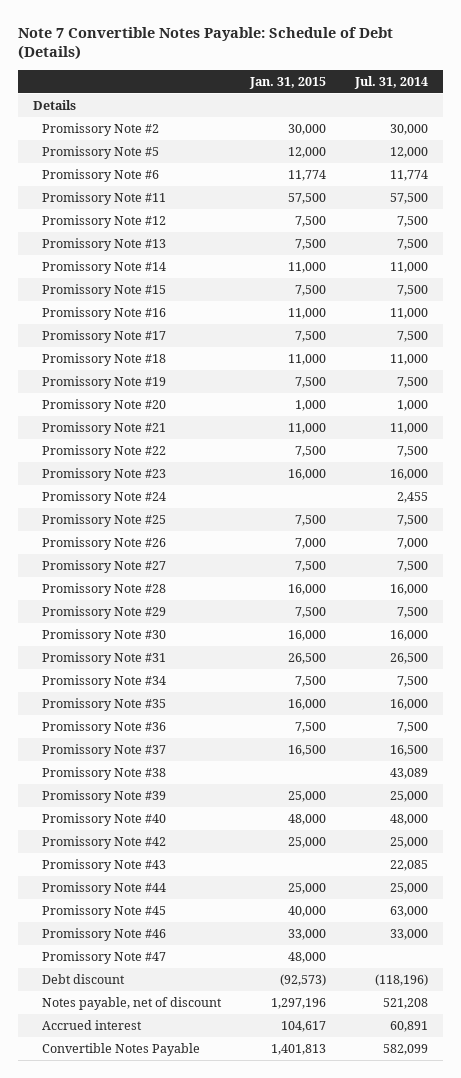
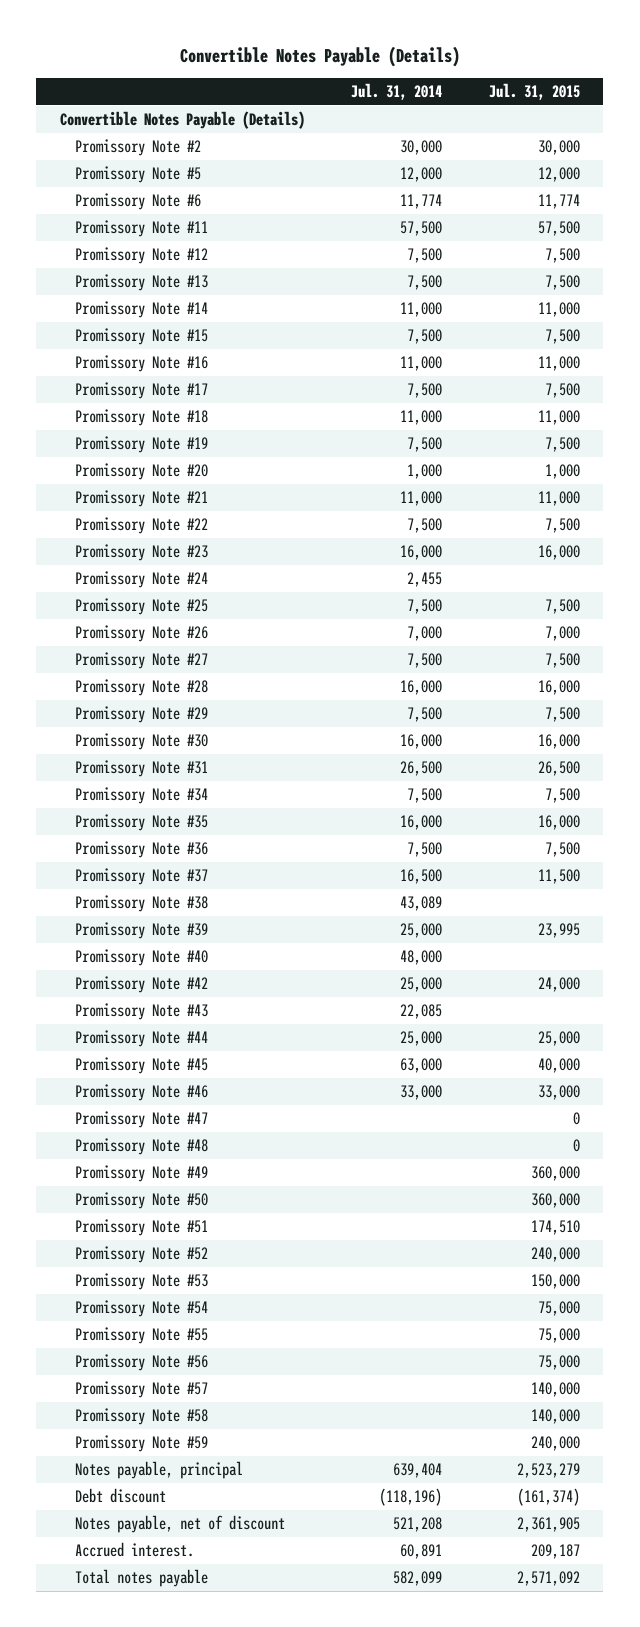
[18,26,394,61] Note 7 Convertible Notes Payable: Schedule of Debt (Details) -> [179,45,460,67] Convertible Notes Payable (Details)
[249,76,327,89] Jan. 31, 2015 -> none
none -> [489,83,581,101] Jul. 31, 2015
[32,99,76,110] Details -> none
none -> [59,111,305,130] Convertible Notes Payable (Details)
none -> [74,1138,208,1156] Promissory Note #48
none -> [74,1165,208,1183] Promissory Note #49
none -> [74,1192,208,1210] Promissory Note #50
none -> [74,1219,208,1237] Promissory Note #51
none -> [74,1246,208,1264] Promissory Note #52
none -> [74,1273,208,1291] Promissory Note #53
none -> [74,1300,208,1318] Promissory Note #54
none -> [74,1327,208,1345] Promissory Note #55
none -> [74,1354,208,1372] Promissory Note #56
none -> [74,1381,208,1399] Promissory Note #57
none -> [74,1408,208,1426] Promissory Note #58
none -> [74,1435,208,1453] Promissory Note #59
none -> [74,1461,243,1480] Notes payable, principal
[42,1019,143,1030] Accrued interest -> [74,1542,194,1558] Accrued interest.
[42,1042,201,1056] Convertible Notes Payable -> [74,1569,208,1588] Total notes payable

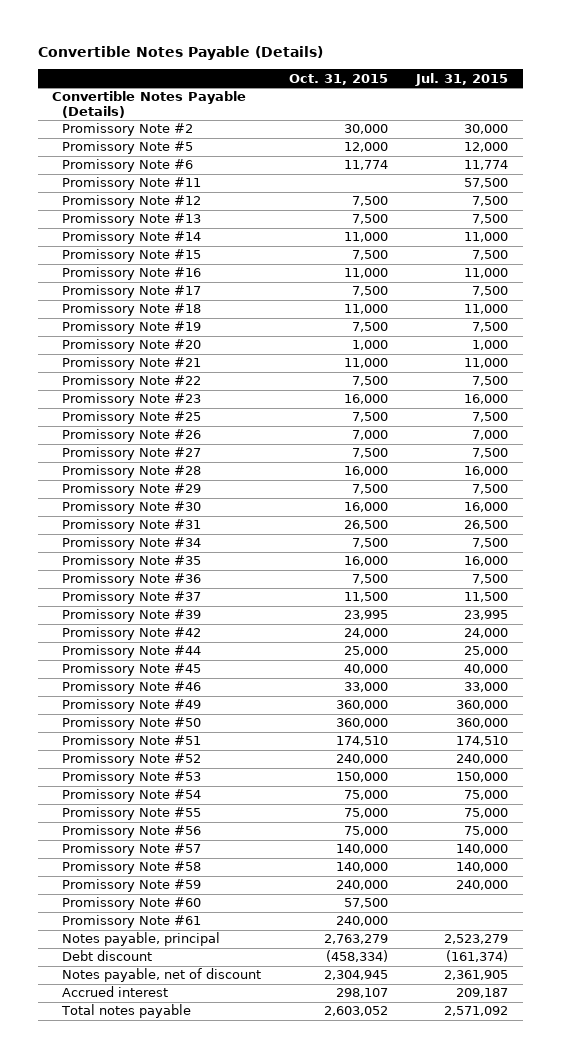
[351,83,443,101] Jul. 31, 2014 -> none
none -> [289,73,389,85] Oct. 31, 2015
[74,571,208,589] Promissory Note #24 -> none
[74,895,208,913] Promissory Note #38 -> none
[74,949,208,967] Promissory Note #40 -> none
[74,1003,208,1021] Promissory Note #43 -> none
[74,1111,208,1129] Promissory Note #47 -> none
[74,1138,208,1156] Promissory Note #48 -> none
none -> [62,897,202,911] Promissory Note #60
none -> [62,915,202,929] Promissory Note #61
[74,1542,194,1558] Accrued interest. -> [62,986,169,998] Accrued interest

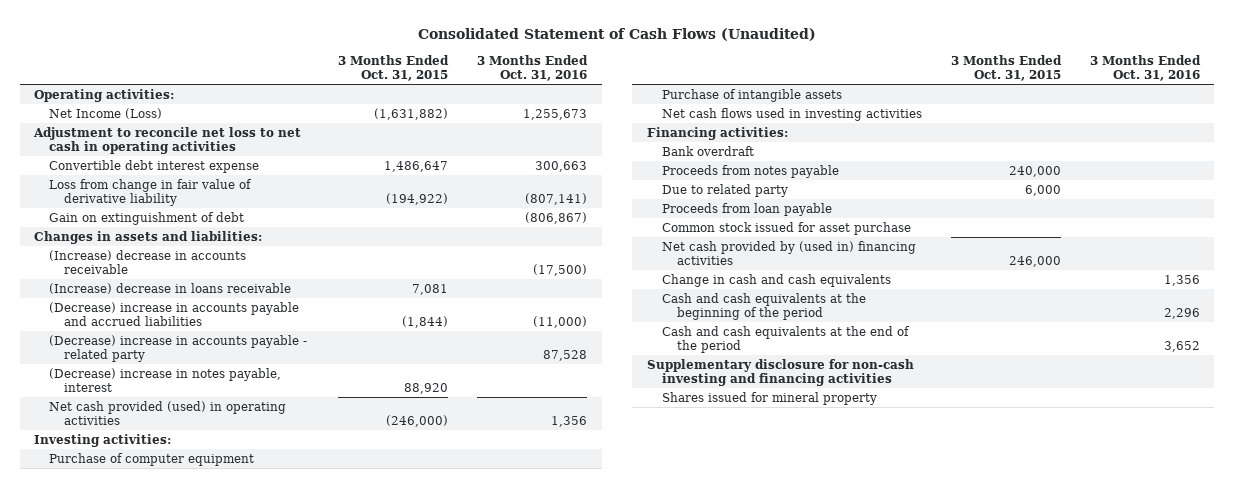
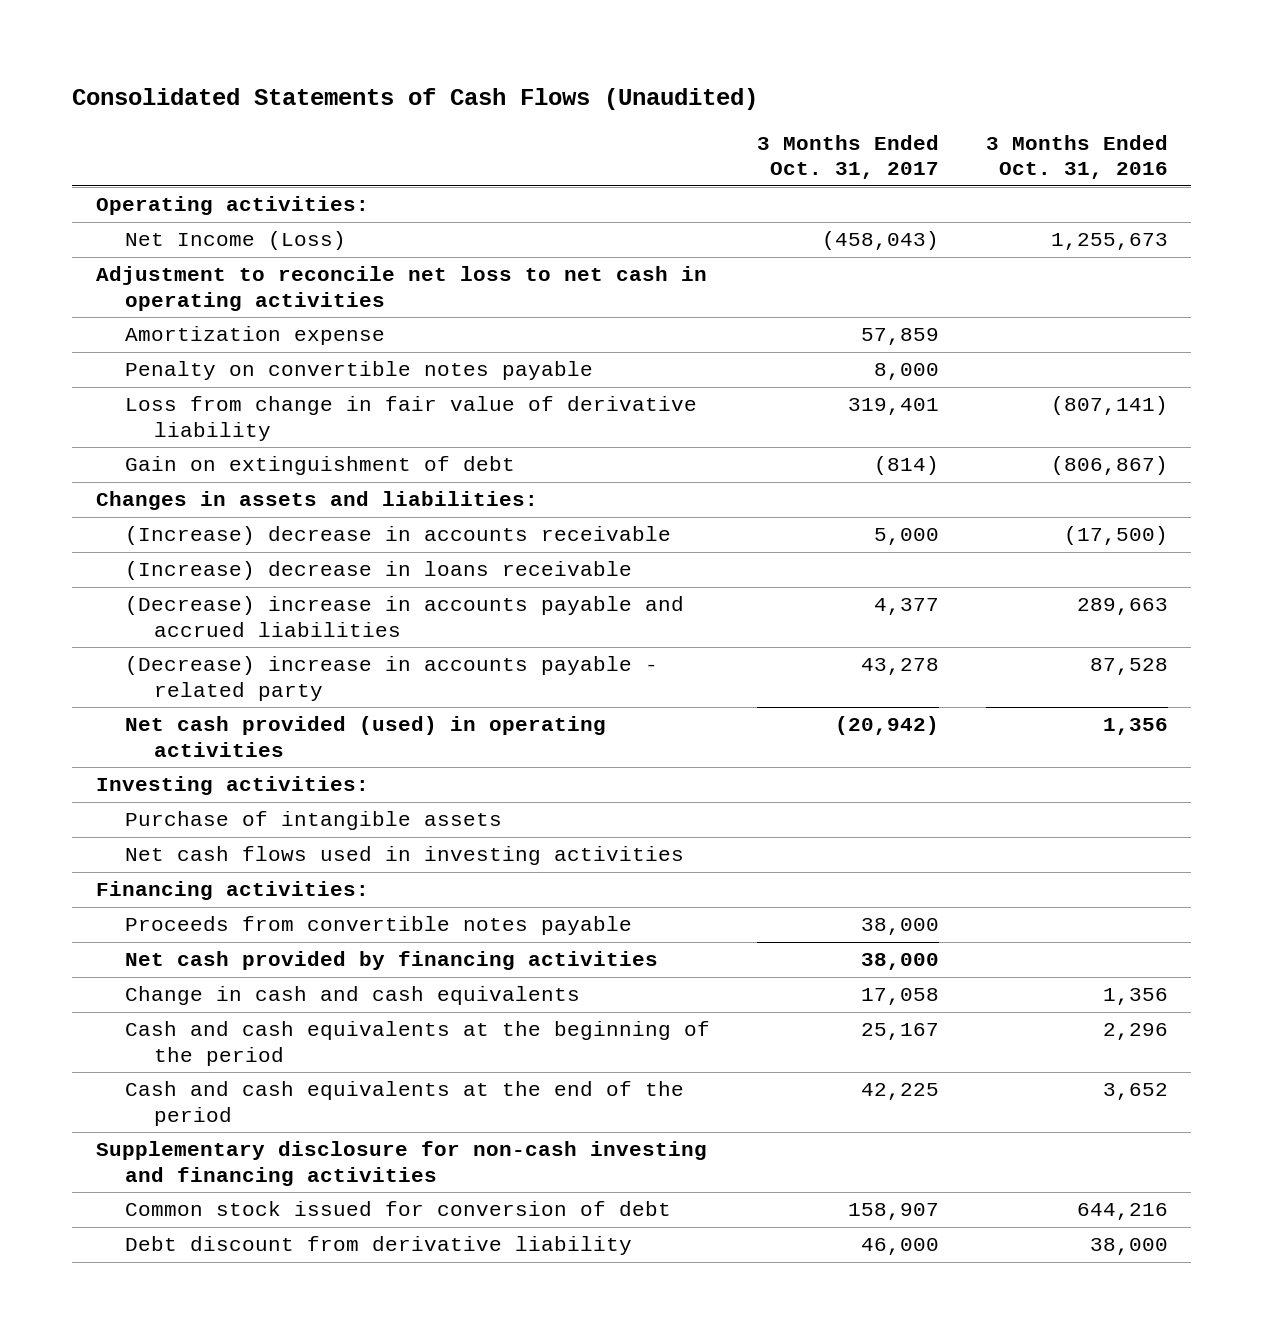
[418,27,817,41] Consolidated Statement of Cash Flows (Unaudited) -> [72,87,759,110] Consolidated Statements of Cash Flows (Unaudited)
[338,54,450,82] 3 Months Ended Oct. 31, 2015 -> none
none -> [756,134,939,179] 3 Months Ended Oct. 31, 2017
[49,159,260,173] Convertible debt interest expense -> none
none -> [125,326,386,346] Amortization expense
none -> [125,361,594,381] Penalty on convertible notes payable
[533,316,588,329] (11,000) -> [1076,598,1168,616] 289,663
[49,367,282,393] (Decrease) increase in notes payable, interest -> none
[49,452,255,466] Purchase of computer equipment -> none
[661,145,754,156] Bank overdraft -> none
[661,183,788,197] Due to related party -> none
[661,202,832,216] Proceeds from loan payable -> none
[661,221,911,235] Common stock issued for asset purchase -> none
[661,164,839,178] Proceeds from notes payable -> [125,916,633,936] Proceeds from convertible notes payable
[661,240,916,266] Net cash provided by (used in) financing activities -> [125,951,659,971] Net cash provided by financing activities
[661,391,877,405] Shares issued for mineral property -> none
none -> [125,1201,672,1217] Common stock issued for conversion of debt
none -> [125,1236,633,1256] Debt discount from derivative liability

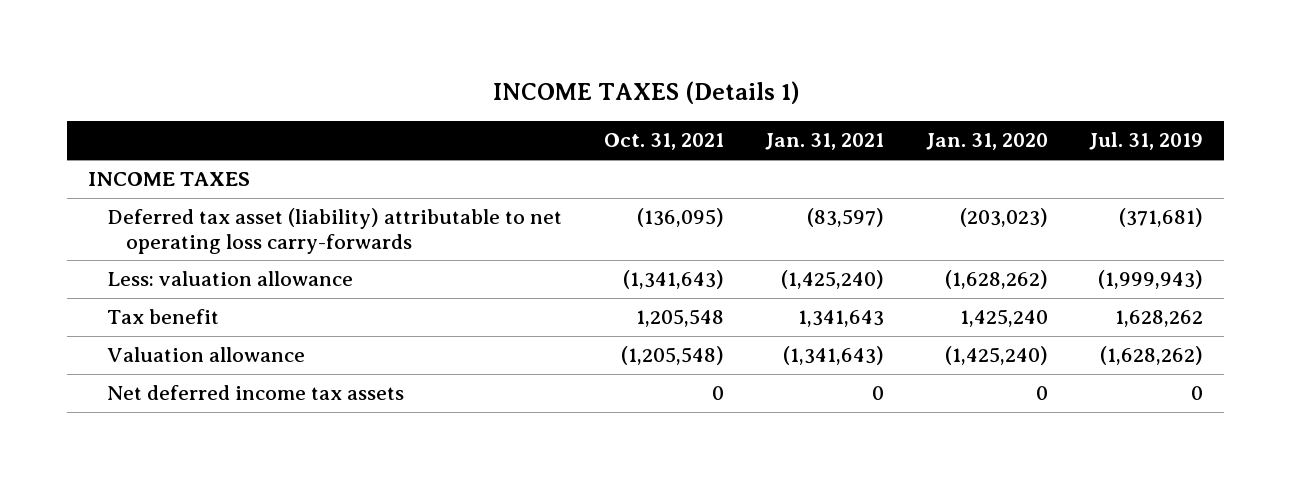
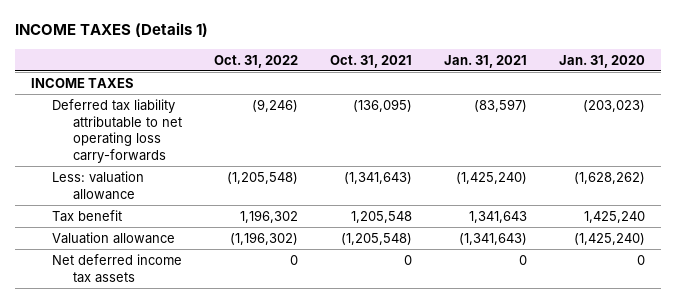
[1089,132,1204,151] Jul. 31, 2019 -> none
none -> [214,54,299,68] Oct. 31, 2022
[107,208,563,254] Deferred tax asset (liability) attributable to net operating loss carry-forwards -> [51,98,183,163] Deferred tax liability attributable to net operating loss carry-forwards

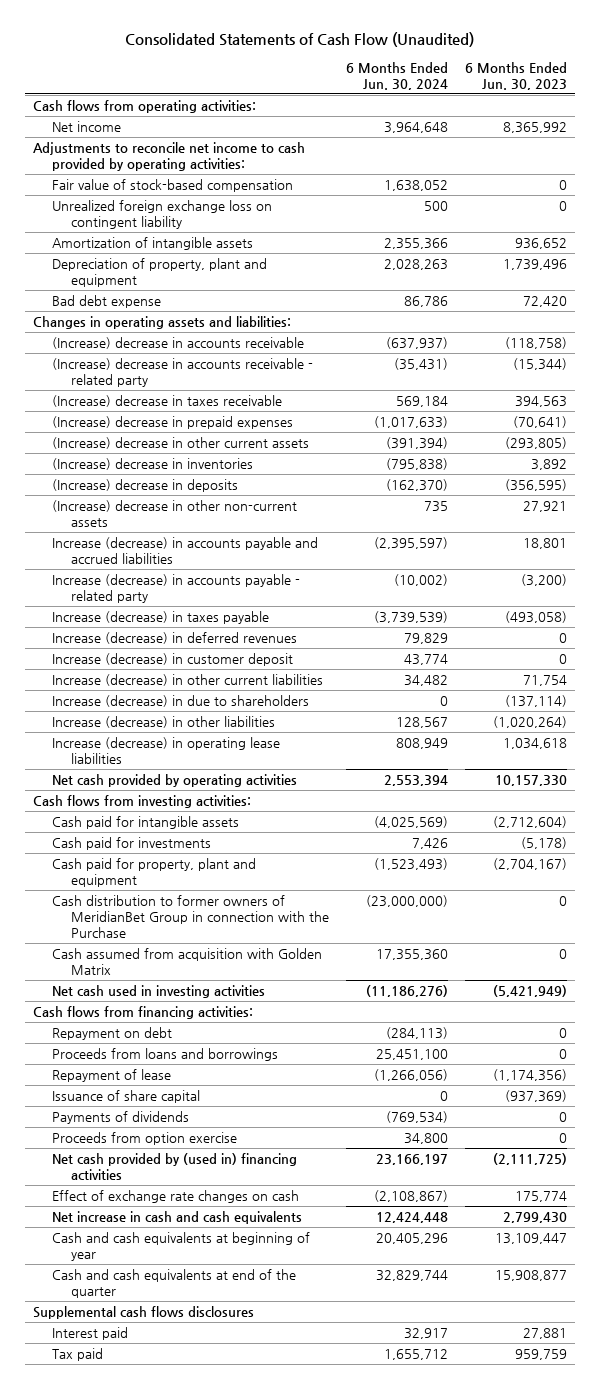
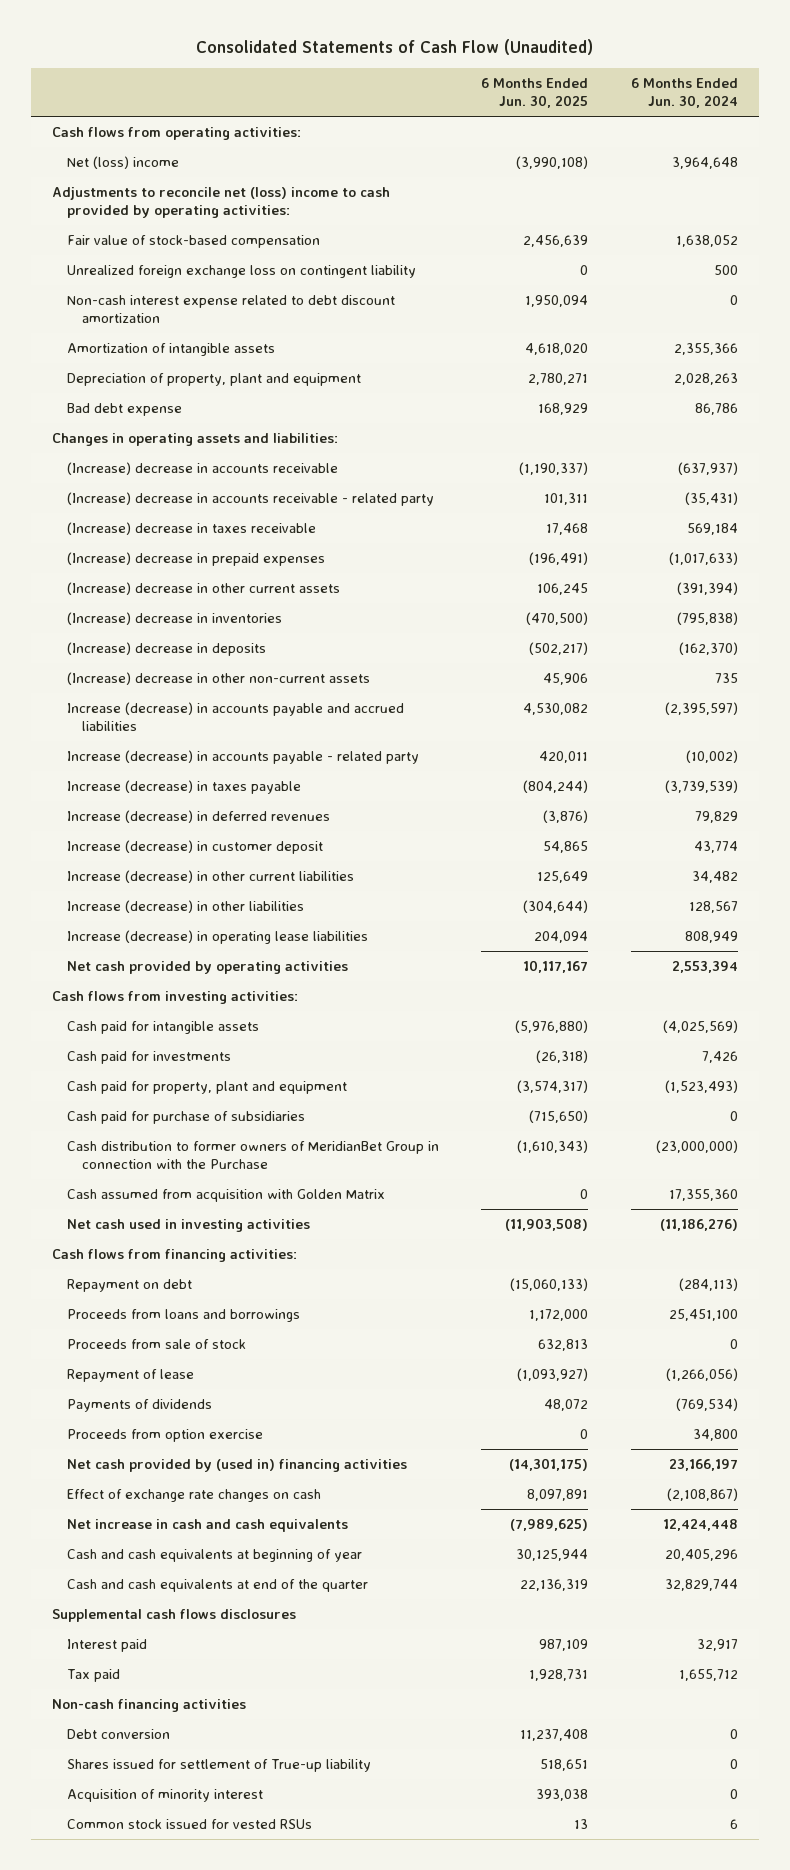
[464,61,567,90] 6 Months Ended Jun. 30, 2023 -> none
none -> [481,77,589,109] 6 Months Ended Jun. 30, 2025
[52,120,122,132] Net income -> [66,155,179,169] Net (loss) income
[33,141,306,171] Adjustments to reconcile net income to cash provided by operating activities: -> [51,186,390,219] Adjustments to reconcile net (loss) income to cash provided by operating activities:
none -> [66,294,395,324] Non-cash interest expense related to debt discount amortization
[52,694,310,707] Increase (decrease) in due to shareholders -> none
none -> [66,1110,305,1124] Cash paid for purchase of subsidiaries
none -> [66,1338,246,1349] Proceeds from sale of stock
[52,1089,201,1103] Issuance of share capital -> none
none -> [51,1698,246,1712] Non-cash financing activities
none -> [66,1728,170,1739] Debt conversion
none -> [66,1758,371,1772] Shares issued for settlement of True-up liability
none -> [66,1788,263,1802] Acquisition of minority interest
none -> [66,1818,312,1829] Common stock issued for vested RSUs

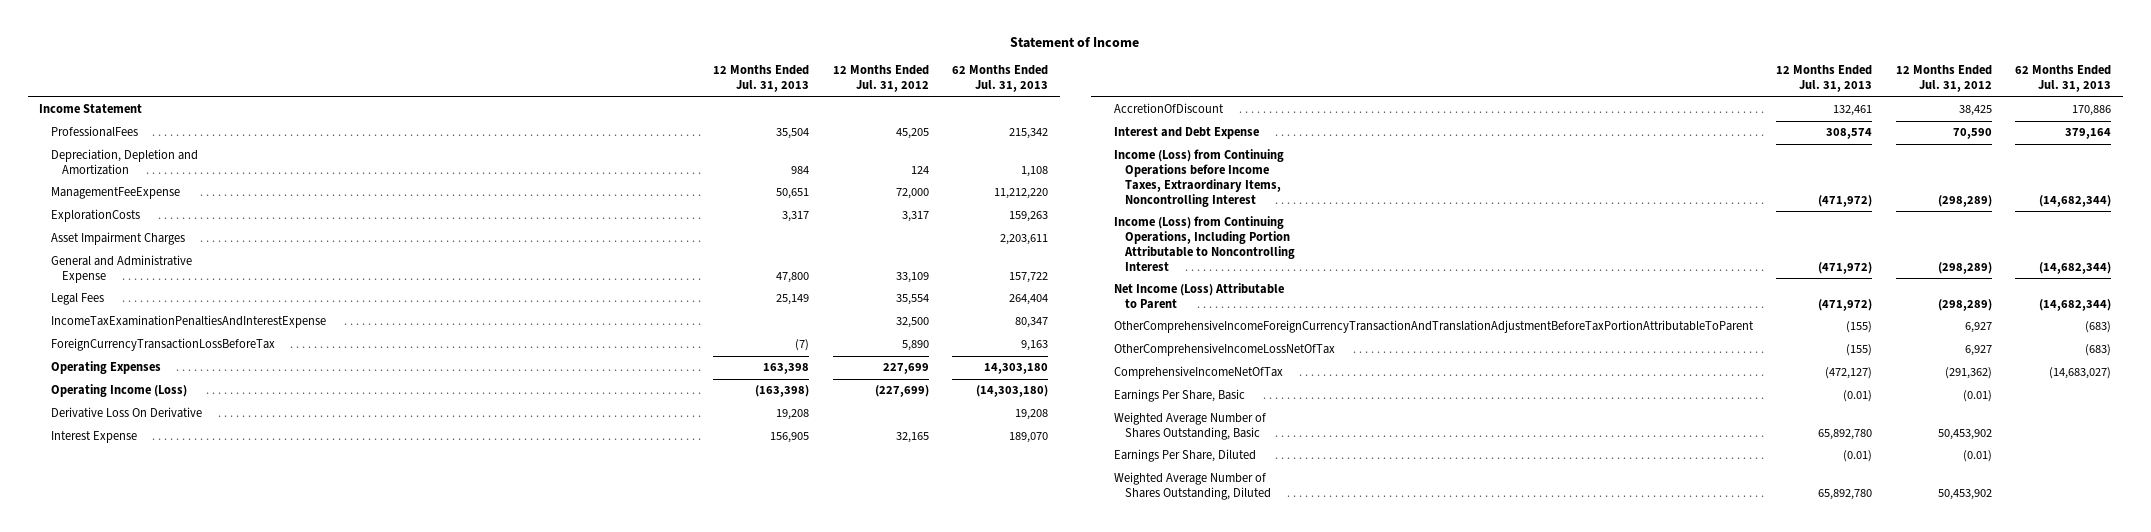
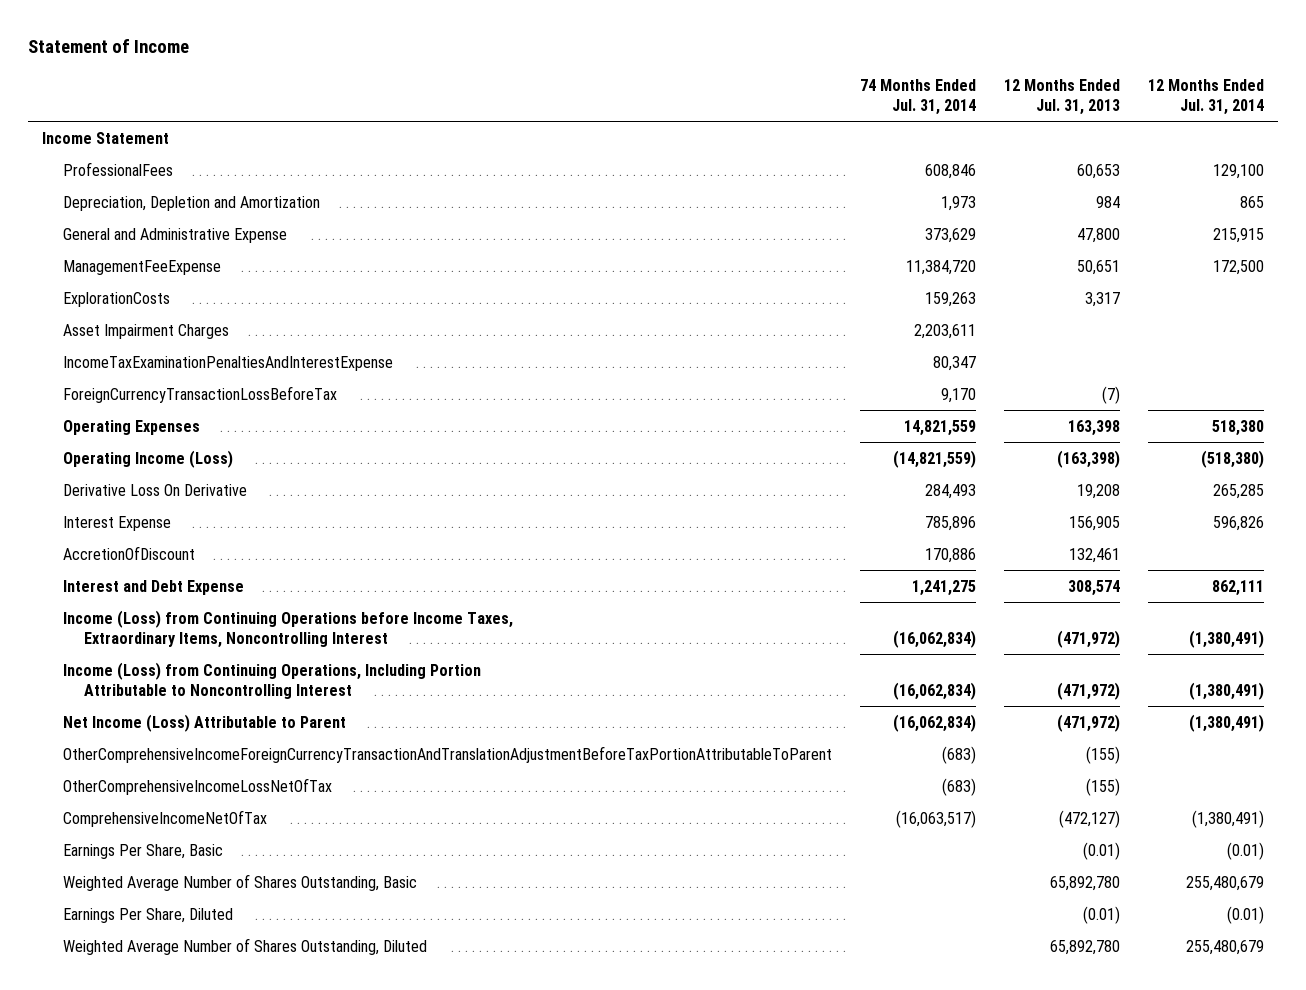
[832,65,929,93] 12 Months Ended Jul. 31, 2012 -> none
[952,65,1049,93] 62 Months Ended Jul. 31, 2013 -> none
none -> [860,79,977,116] 74 Months Ended Jul. 31, 2014
none -> [1147,79,1264,116] 12 Months Ended Jul. 31, 2014
[776,128,810,140] 35,504 -> [1076,163,1120,179] 60,653
[50,255,192,284] General and Administrative Expense -> [63,227,288,243] General and Administrative Expense
[50,293,104,306] Legal Fees -> none

